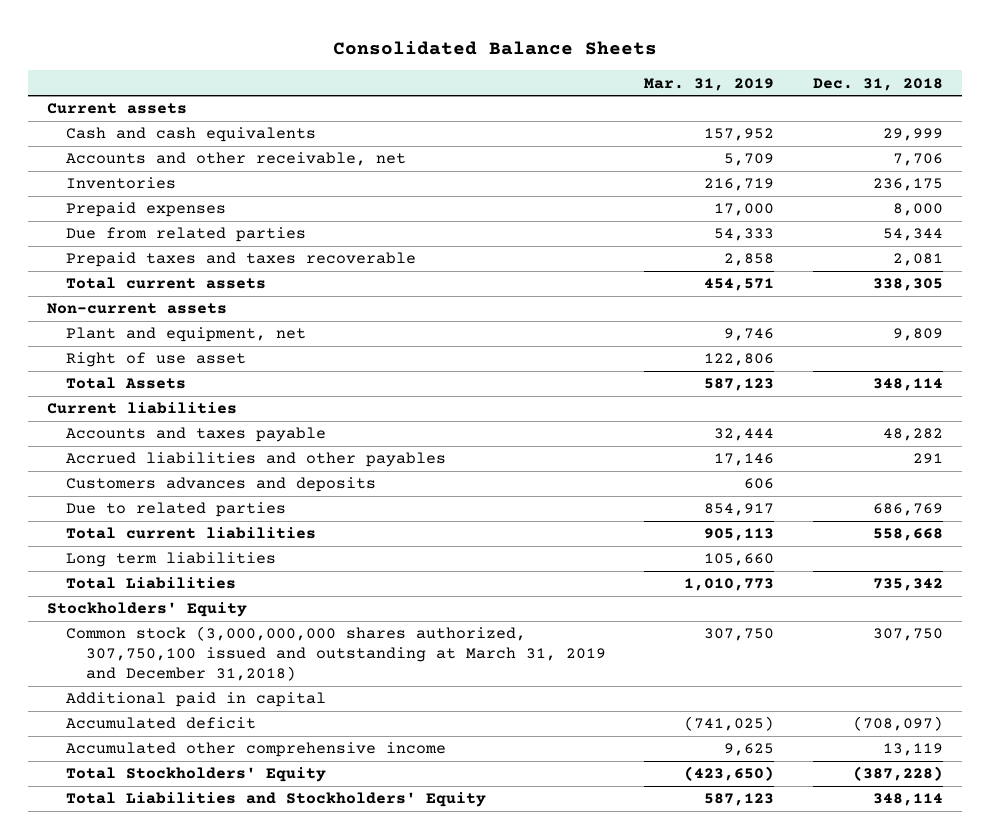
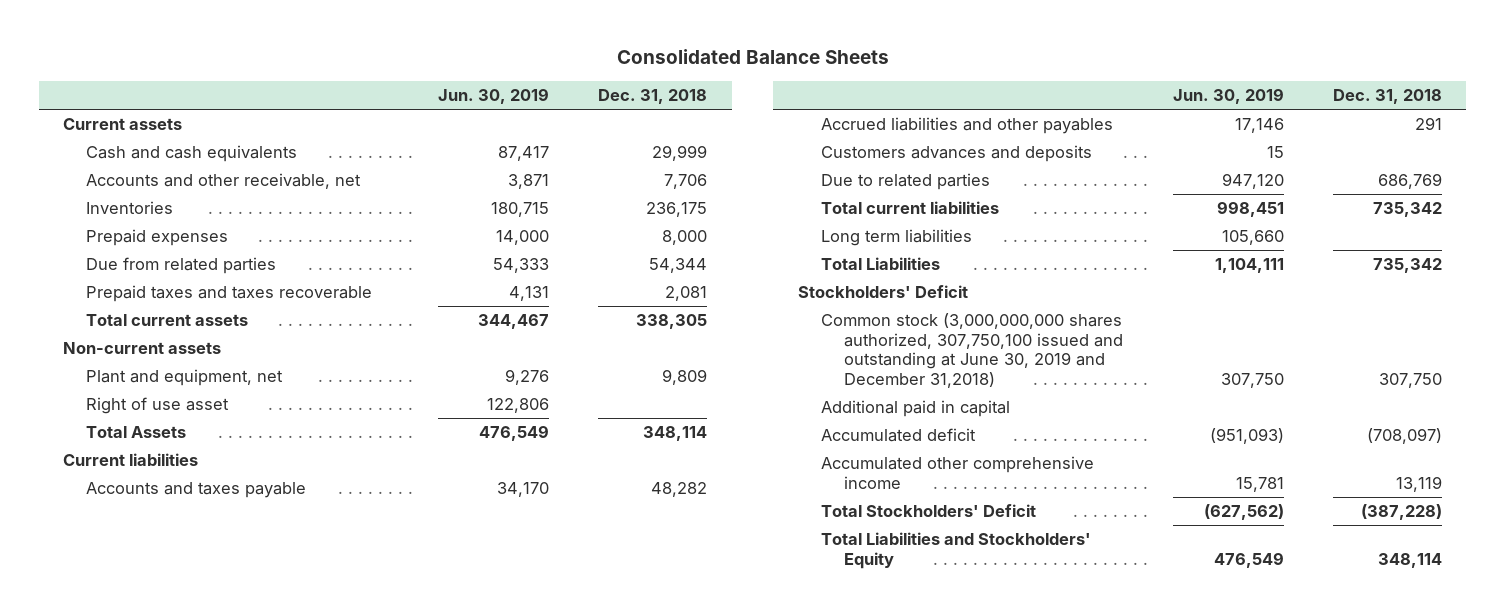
[644,77,775,91] Mar. 31, 2019 -> none
none -> [437,88,549,105] Jun. 30, 2019
[872,528,943,542] 558,668 -> [1372,202,1442,218] 735,342
[46,602,247,618] Stockholders' Equity -> [797,285,968,299] Stockholders' Deficit
[66,626,606,682] Common stock (3,000,000,000 shares authorized, 307,750,100 issued and outstanding at March 31, 2019 and December 31,2018) -> [821,313,1124,389] Common stock (3,000,000,000 shares authorized, 307,750,100 issued and outstanding at June 30, 2019 and December 31,2018)
[66,767,327,783] Total Stockholders' Equity -> [821,504,1037,518] Total Stockholders' Deficit

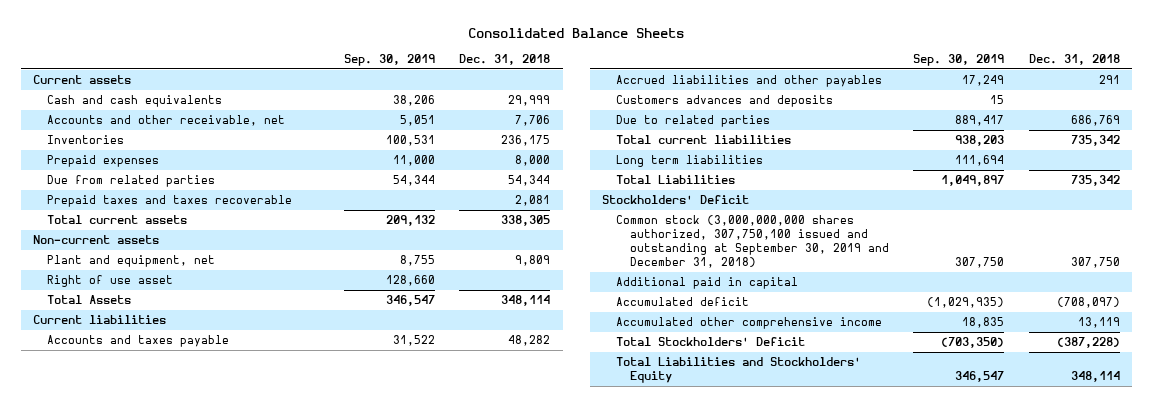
[437,88,549,105] Jun. 30, 2019 -> none
none -> [343,54,435,67] Sep. 30, 2019
[821,313,1124,389] Common stock (3,000,000,000 shares authorized, 307,750,100 issued and outstanding at June 30, 2019 and December 31,2018) -> [616,215,890,268] Common stock (3,000,000,000 shares authorized, 307,750,100 issued and outstanding at September 30, 2019 and December 31, 2018)

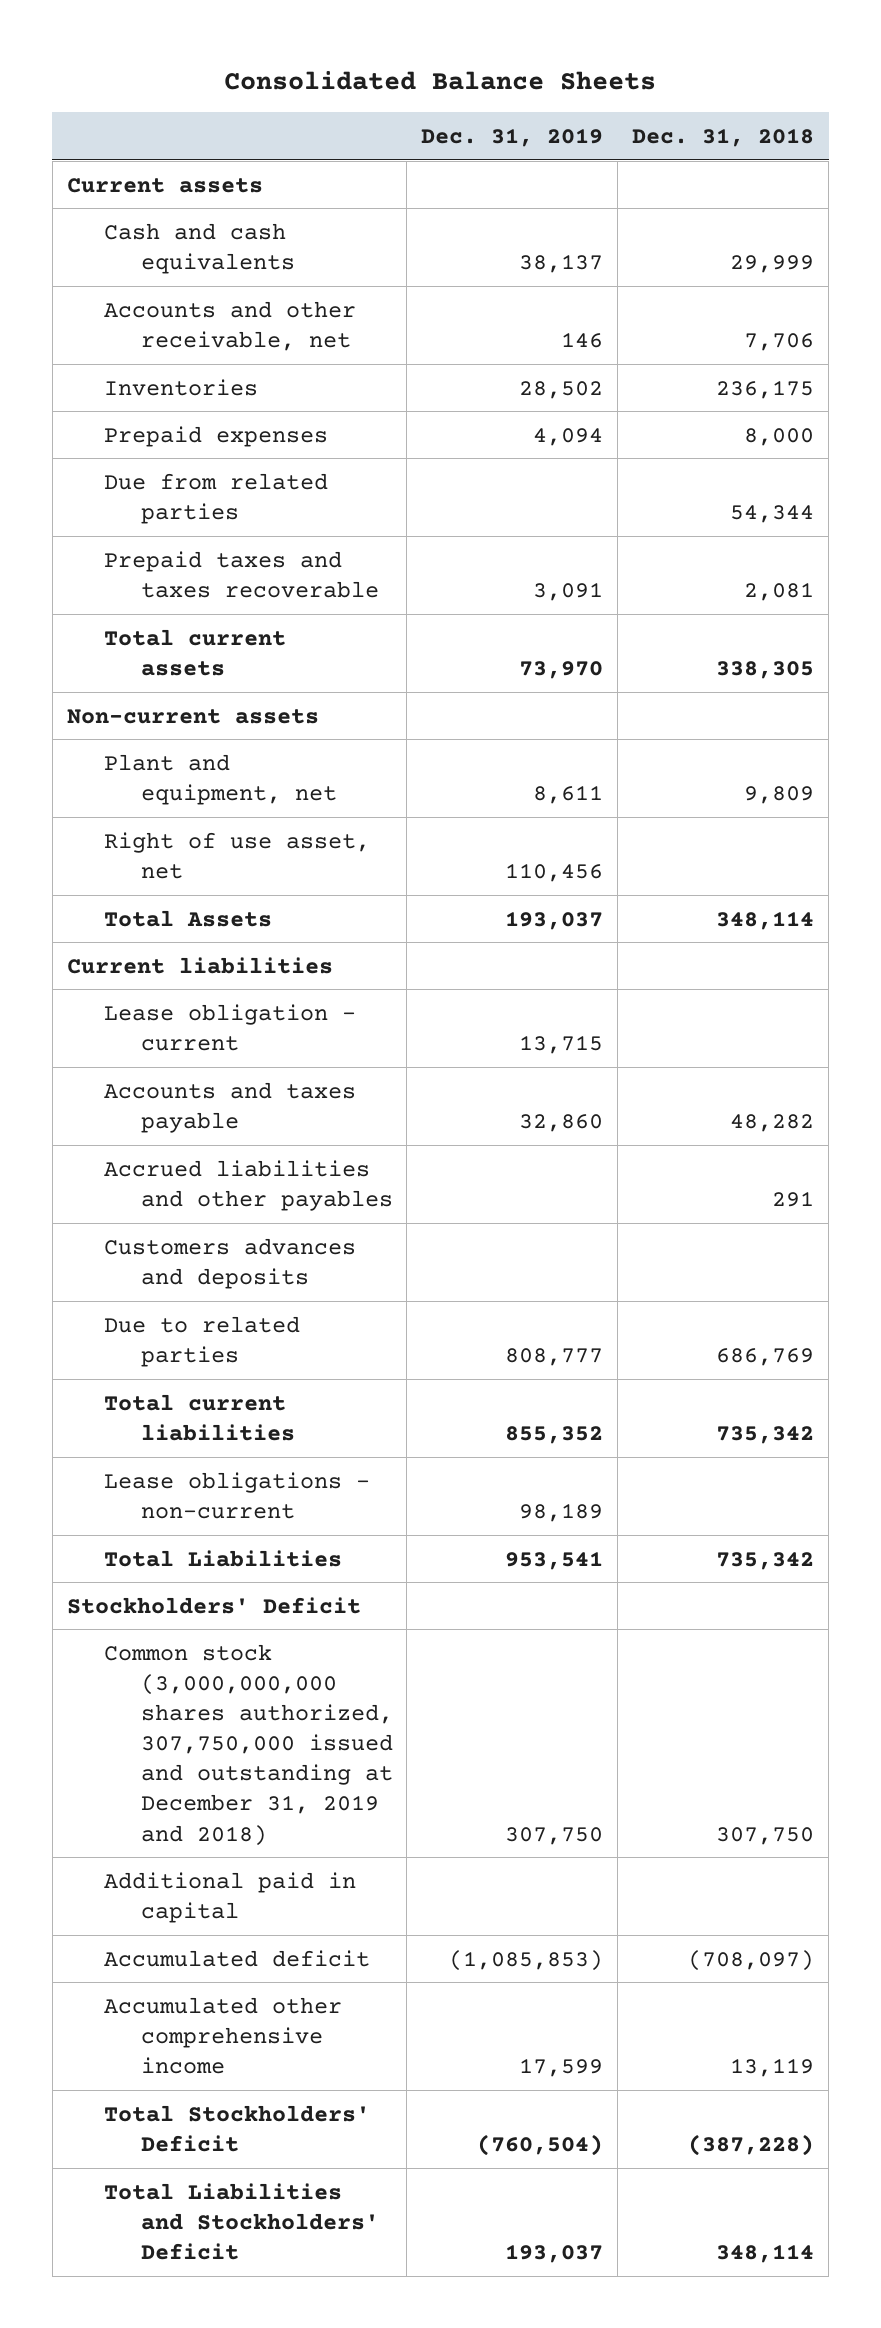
[343,54,435,67] Sep. 30, 2019 -> none
none -> [421,128,604,148] Dec. 31, 2019
[46,275,173,288] Right of use asset -> [103,831,370,879] Right of use asset, net
none -> [103,1003,356,1051] Lease obligation - current
[616,155,764,168] Long term liabilities -> none
none -> [103,1471,370,1519] Lease obligations - non-current
[616,215,890,268] Common stock (3,000,000,000 shares authorized, 307,750,100 issued and outstanding at September 30, 2019 and December 31, 2018) -> [103,1643,393,1846] Common stock (3,000,000,000 shares authorized, 307,750,000 issued and outstanding at December 31, 2019 and 2018)
[616,357,862,384] Total Liabilities and Stockholders' Equity -> [103,2182,379,2260] Total Liabilities and Stockholders' Deficit

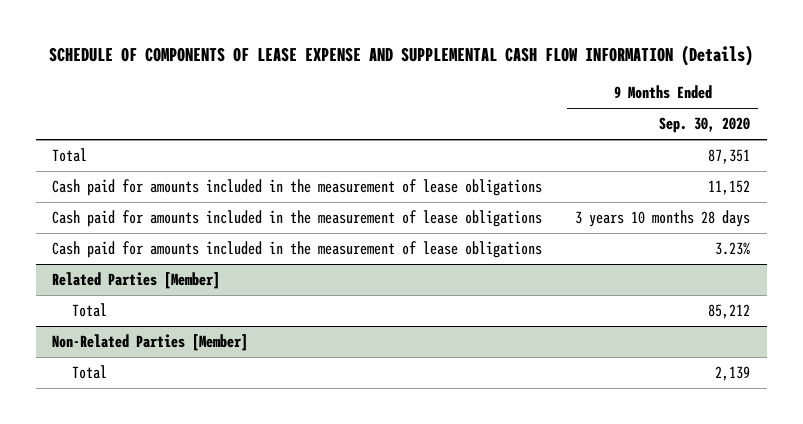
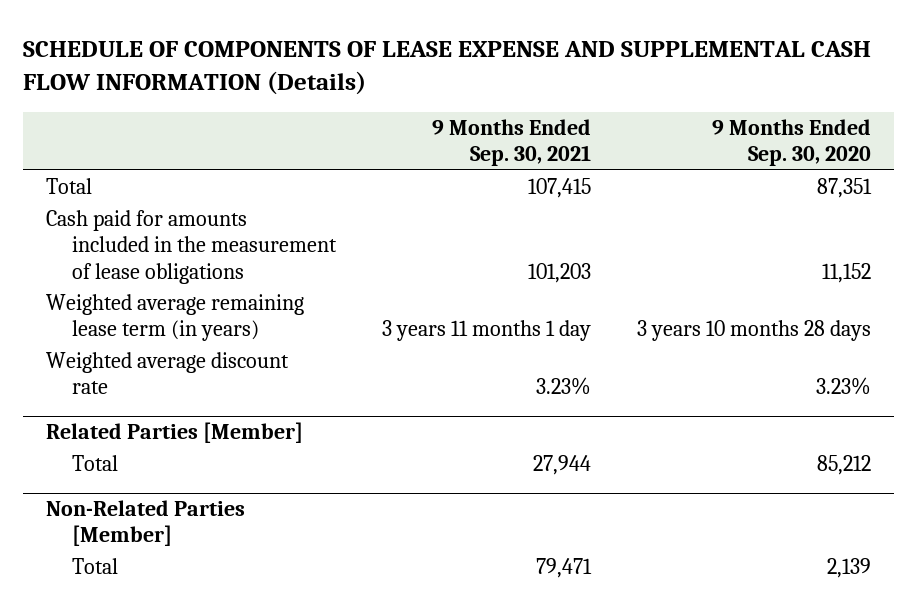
none -> [432,119,592,167] 9 Months Ended Sep. 30, 2021
[52,210,543,228] Cash paid for amounts included in the measurement of lease obligations -> [46,294,305,342] Weighted average remaining lease term (in years)
[52,241,543,259] Cash paid for amounts included in the measurement of lease obligations -> [46,352,290,395] Weighted average discount rate

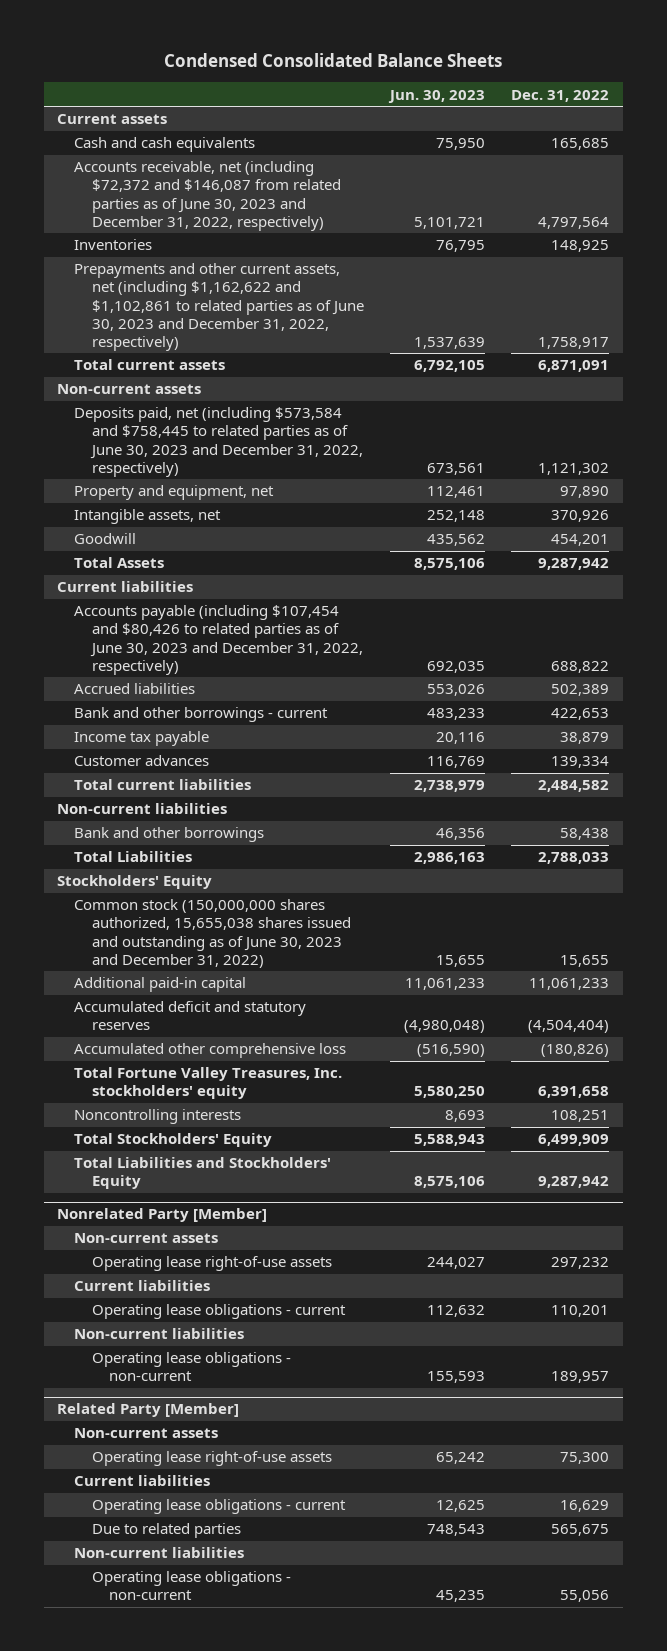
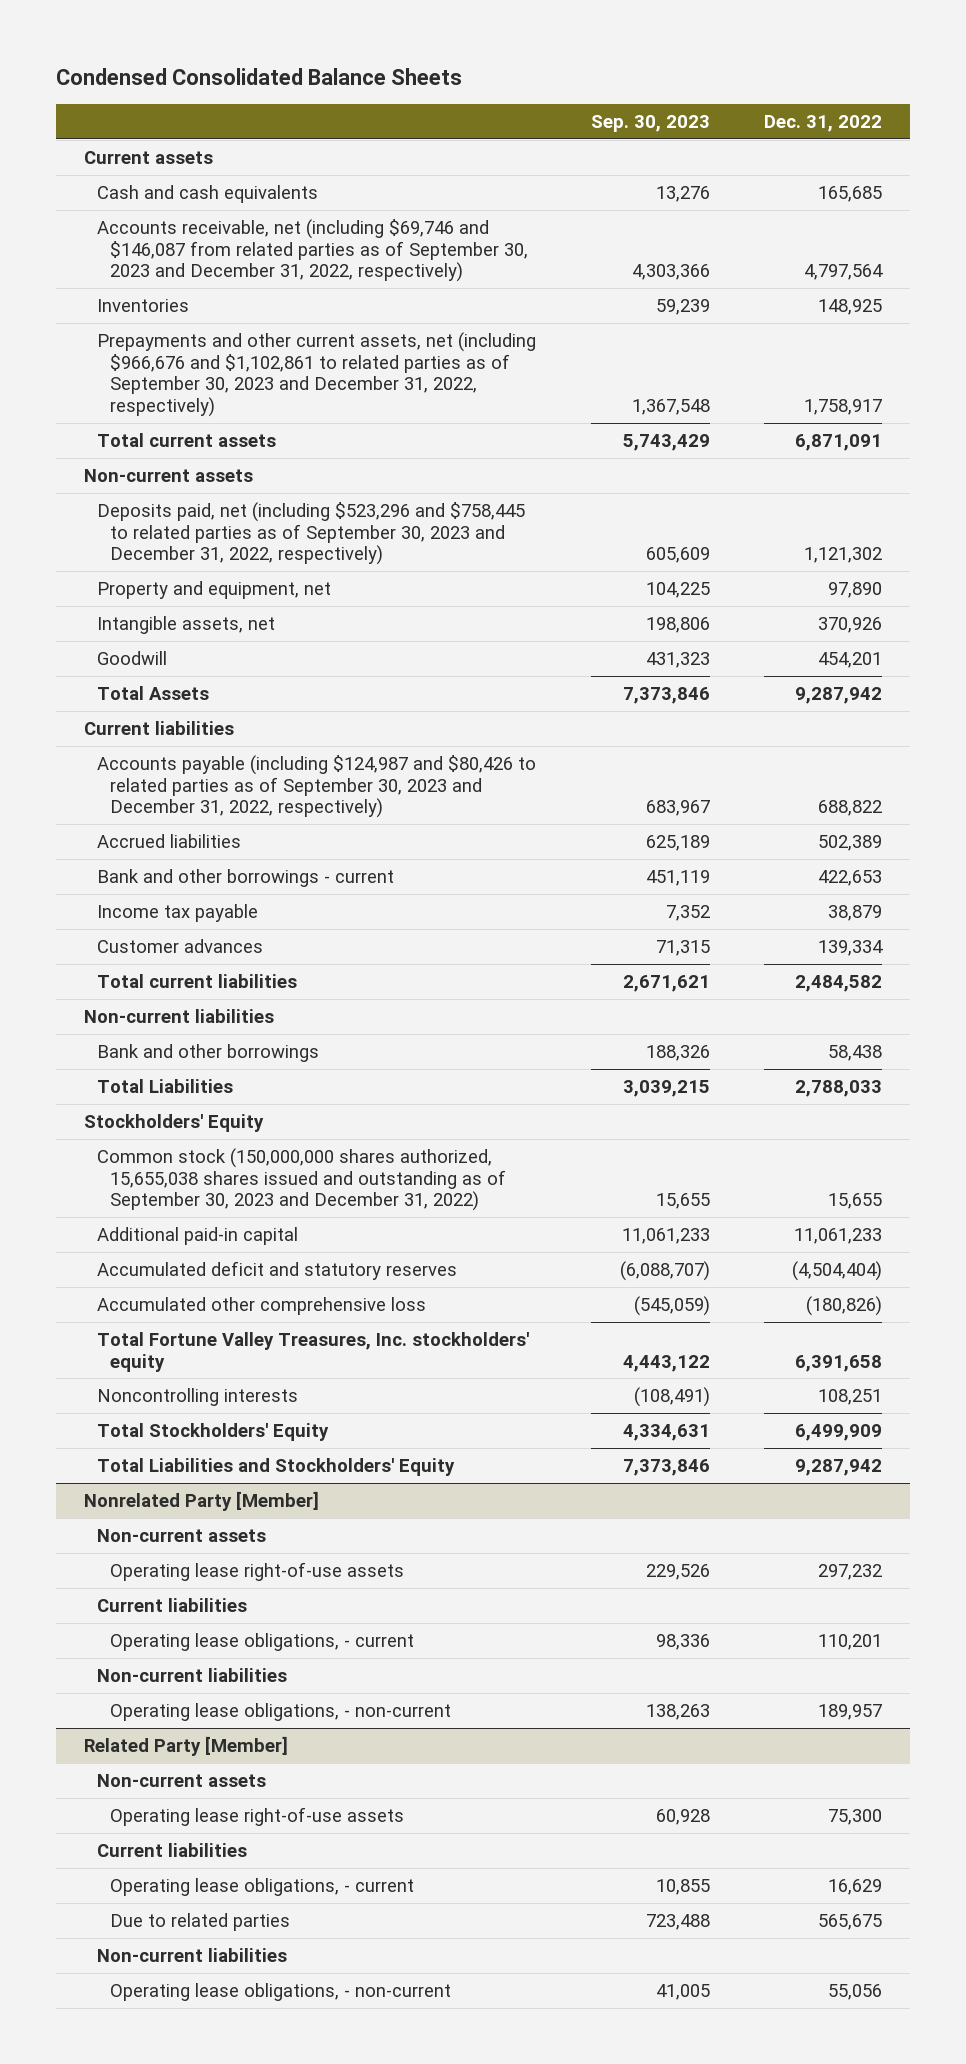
[388,89,486,103] Jun. 30, 2023 -> none
none -> [590,114,710,132] Sep. 30, 2023
[74,161,341,231] Accounts receivable, net (including $72,372 and $146,087 from related parties as of June 30, 2023 and December 31, 2022, respectively) -> [96,218,528,283] Accounts receivable, net (including $69,746 and $146,087 from related parties as of September 30, 2023 and December 31, 2022, respectively)
[74,263,364,351] Prepayments and other current assets, net (including $1,162,622 and $1,102,861 to related parties as of June 30, 2023 and December 31, 2022, respectively) -> [96,331,536,418] Prepayments and other current assets, net (including $966,676 and $1,102,861 to related parties as of September 30, 2023 and December 31, 2022, respectively)
[74,407,363,477] Deposits paid, net (including $573,584 and $758,445 to related parties as of June 30, 2023 and December 31, 2022, respectively) -> [96,501,525,566] Deposits paid, net (including $523,296 and $758,445 to related parties as of September 30, 2023 and December 31, 2022, respectively)
[74,605,363,675] Accounts payable (including $107,454 and $80,426 to related parties as of June 30, 2023 and December 31, 2022, respectively) -> [96,754,536,819] Accounts payable (including $124,987 and $80,426 to related parties as of September 30, 2023 and December 31, 2022, respectively)
[74,899,351,968] Common stock (150,000,000 shares authorized, 15,655,038 shares issued and outstanding as of June 30, 2023 and December 31, 2022) -> [96,1147,506,1212] Common stock (150,000,000 shares authorized, 15,655,038 shares issued and outstanding as of September 30, 2023 and December 31, 2022)
[91,1304,346,1320] Operating lease obligations - current -> [109,1632,414,1651] Operating lease obligations, - current
[91,1352,291,1382] Operating lease obligations - non-current -> [109,1702,451,1721] Operating lease obligations, - non-current
[91,1499,346,1515] Operating lease obligations - current -> [109,1877,414,1896] Operating lease obligations, - current
[91,1571,291,1601] Operating lease obligations - non-current -> [109,1982,451,2001] Operating lease obligations, - non-current

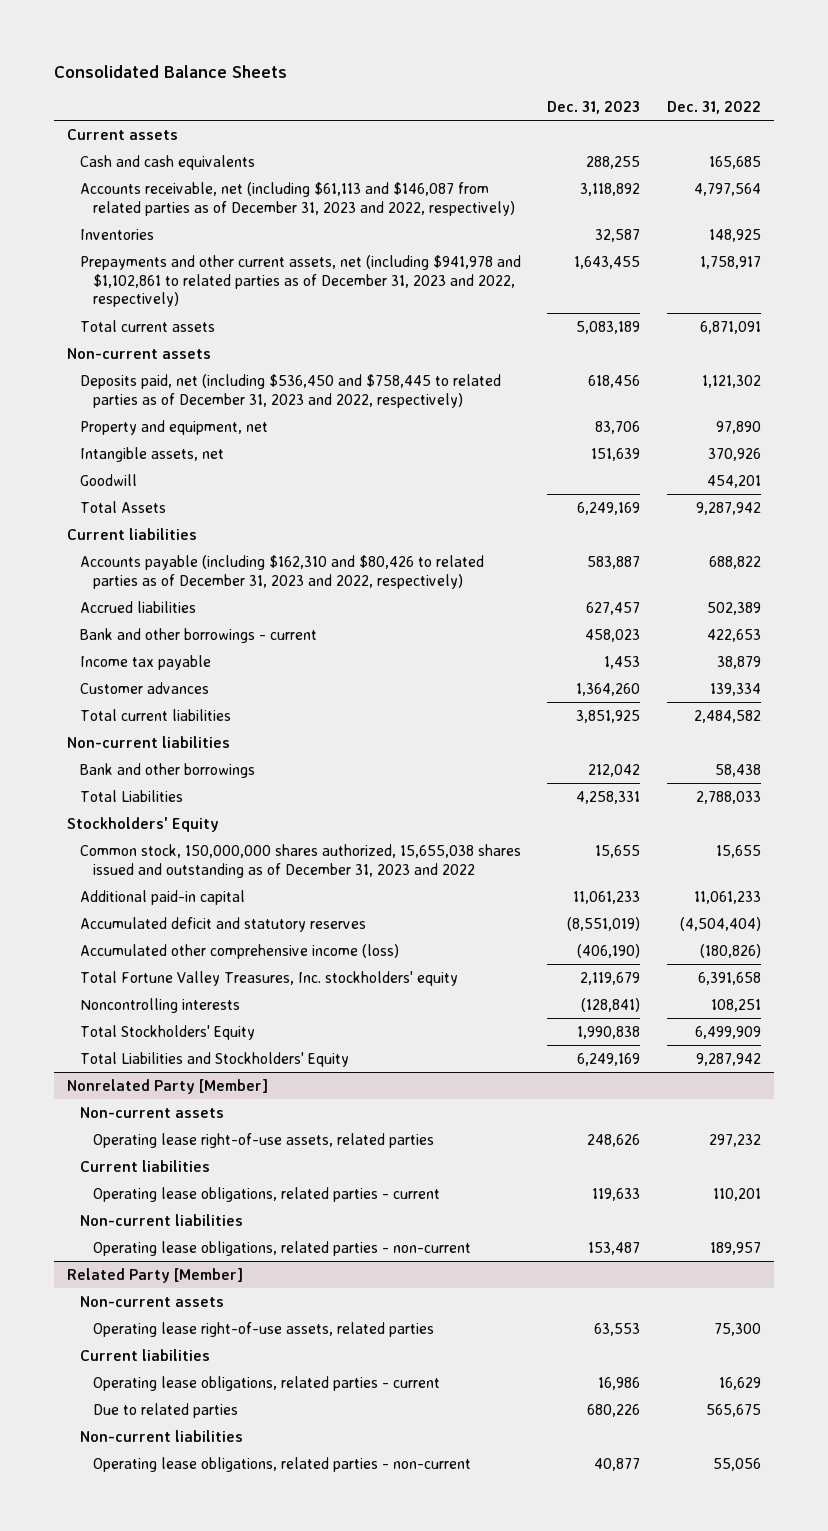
[56,68,463,86] Condensed Consolidated Balance Sheets -> [53,64,287,78] Consolidated Balance Sheets
[590,114,710,132] Sep. 30, 2023 -> none
none -> [547,100,641,114] Dec. 31, 2023
[96,218,528,283] Accounts receivable, net (including $69,746 and $146,087 from related parties as of September 30, 2023 and December 31, 2022, respectively) -> [79,181,515,216] Accounts receivable, net (including $61,113 and $146,087 from related parties as of December 31, 2023 and 2022, respectively)
[96,331,536,418] Prepayments and other current assets, net (including $966,676 and $1,102,861 to related parties as of September 30, 2023 and December 31, 2022, respectively) -> [79,254,521,308] Prepayments and other current assets, net (including $941,978 and $1,102,861 to related parties as of December 31, 2023 and 2022, respectively)
[96,501,525,566] Deposits paid, net (including $523,296 and $758,445 to related parties as of September 30, 2023 and December 31, 2022, respectively) -> [79,373,501,408] Deposits paid, net (including $536,450 and $758,445 to related parties as of December 31, 2023 and 2022, respectively)
[96,754,536,819] Accounts payable (including $124,987 and $80,426 to related parties as of September 30, 2023 and December 31, 2022, respectively) -> [79,554,484,589] Accounts payable (including $162,310 and $80,426 to related parties as of December 31, 2023 and 2022, respectively)
[96,1147,506,1212] Common stock (150,000,000 shares authorized, 15,655,038 shares issued and outstanding as of September 30, 2023 and December 31, 2022) -> [79,843,521,878] Common stock, 150,000,000 shares authorized, 15,655,038 shares issued and outstanding as of December 31, 2023 and 2022
[96,1296,426,1315] Accumulated other comprehensive loss -> [79,943,399,959] Accumulated other comprehensive income (loss)
[109,1561,404,1581] Operating lease right-of-use assets -> [92,1132,434,1148] Operating lease right-of-use assets, related parties
[109,1632,414,1651] Operating lease obligations, - current -> [92,1186,440,1202] Operating lease obligations, related parties - current
[109,1702,451,1721] Operating lease obligations, - non-current -> [92,1240,471,1256] Operating lease obligations, related parties - non-current
[109,1806,404,1826] Operating lease right-of-use assets -> [92,1321,434,1337] Operating lease right-of-use assets, related parties
[109,1877,414,1896] Operating lease obligations, - current -> [92,1375,440,1391] Operating lease obligations, related parties - current
[109,1982,451,2001] Operating lease obligations, - non-current -> [92,1456,471,1472] Operating lease obligations, related parties - non-current

